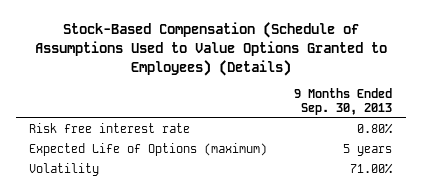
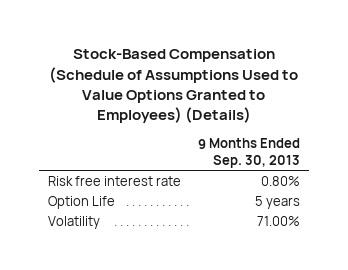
[29,143,268,157] Expected Life of Options (maximum) -> [47,195,115,209] Option Life

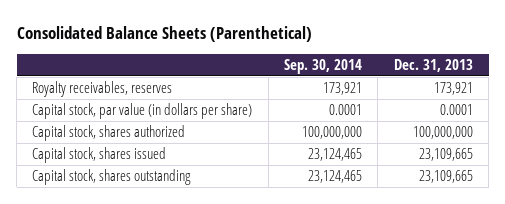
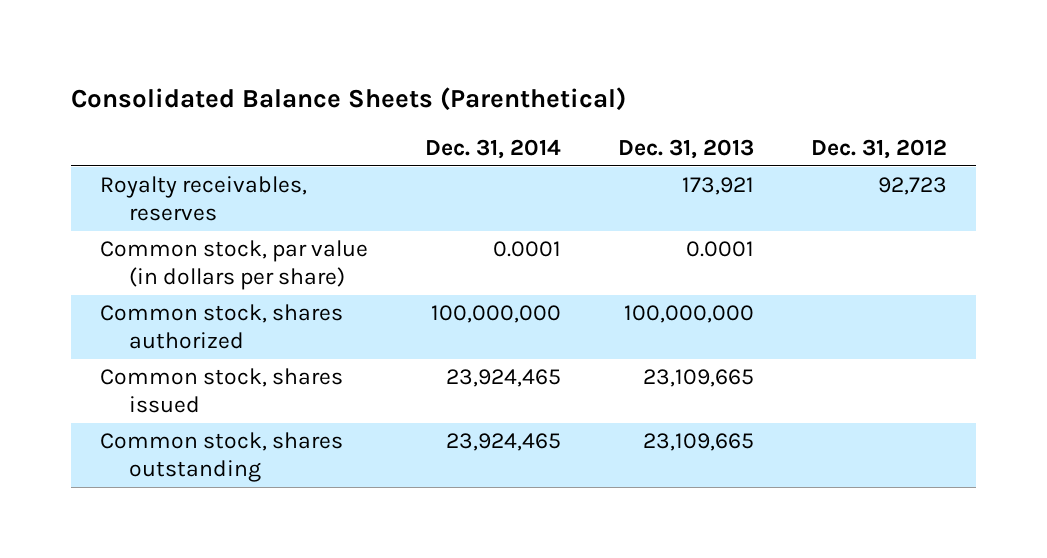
[284,59,363,75] Sep. 30, 2014 -> none
none -> [424,138,561,159] Dec. 31, 2014
none -> [811,138,948,159] Dec. 31, 2012
[32,103,253,120] Capital stock, par value (in dollars per share) -> [99,240,368,290] Common stock, par value (in dollars per share)
[32,125,186,142] Capital stock, shares authorized -> [99,304,343,349] Common stock, shares authorized
[32,147,167,164] Capital stock, shares issued -> [99,368,343,413] Common stock, shares issued
[32,169,192,186] Capital stock, shares outstanding -> [99,432,343,482] Common stock, shares outstanding

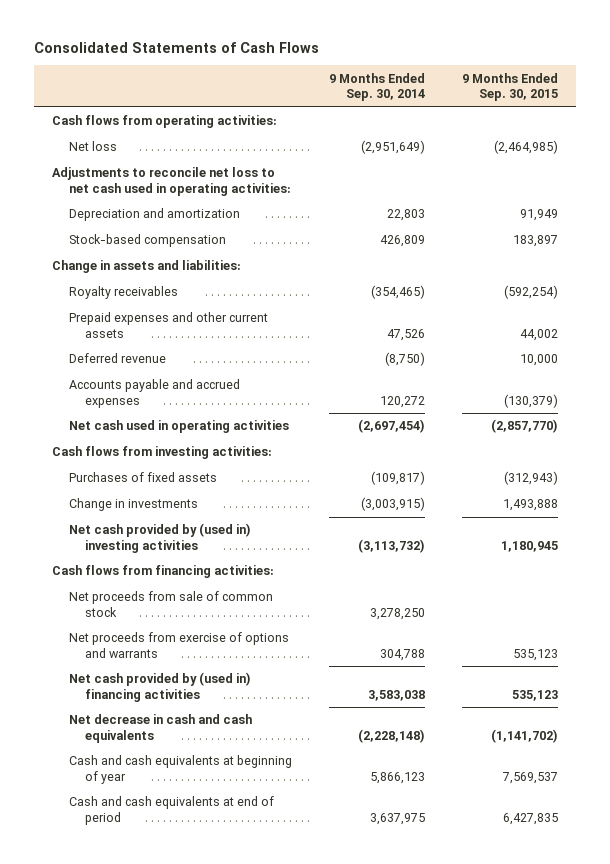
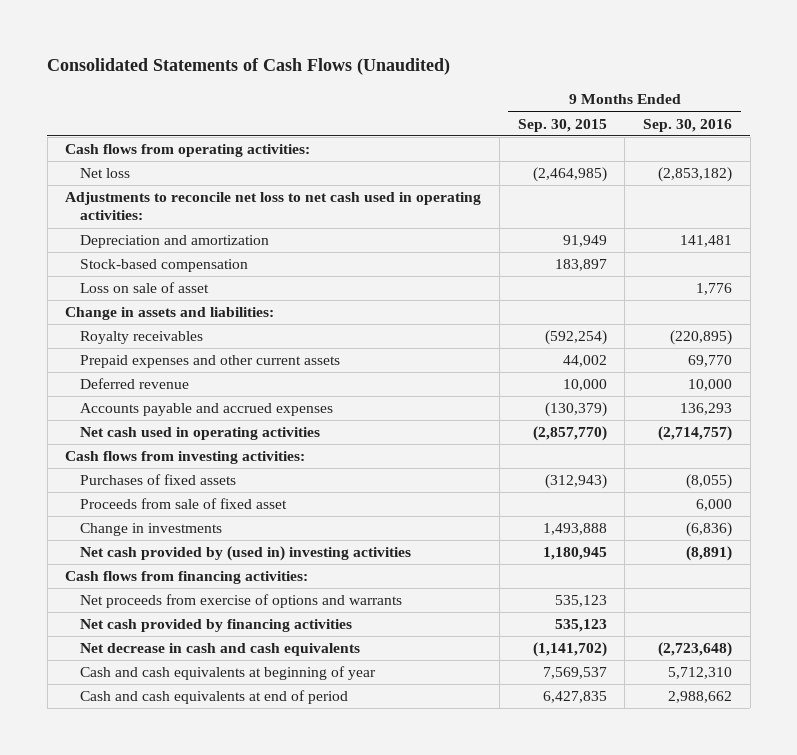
[33,41,319,53] Consolidated Statements of Cash Flows -> [47,58,451,76] Consolidated Statements of Cash Flows (Unaudited)
[328,72,425,102] 9 Months Ended Sep. 30, 2014 -> none
none -> [642,118,732,132] Sep. 30, 2016
none -> [79,282,209,294] Loss on sale of asset
none -> [79,498,287,510] Proceeds from sale of fixed asset
[68,591,273,617] Net proceeds from sale of common stock -> none
[68,672,251,702] Net cash provided by (used in) financing activities -> [79,619,352,633] Net cash provided by financing activities

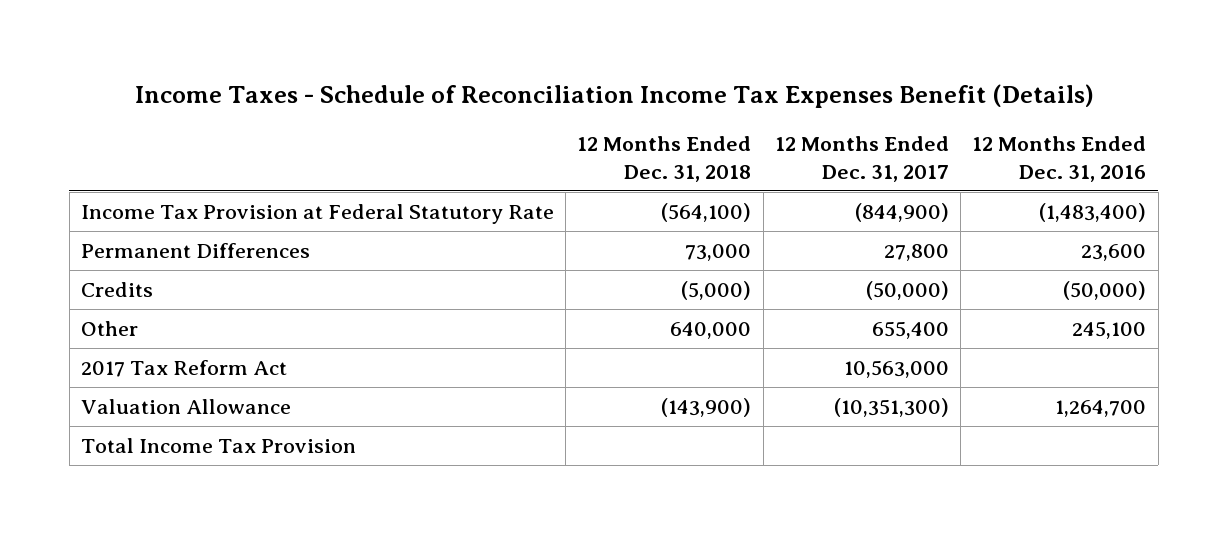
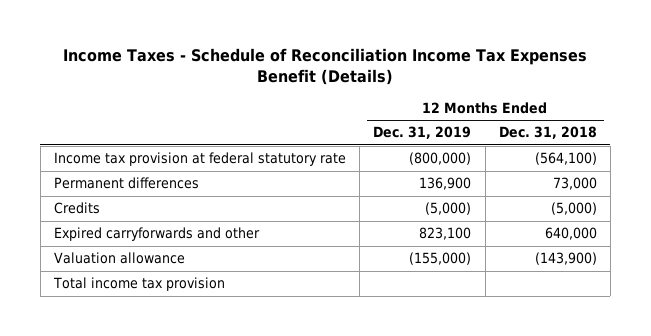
[774,136,949,182] 12 Months Ended Dec. 31, 2017 -> none
[972,136,1147,182] 12 Months Ended Dec. 31, 2016 -> none
none -> [373,126,472,140] Dec. 31, 2019
[81,203,555,224] Income Tax Provision at Federal Statutory Rate -> [54,152,347,167] Income tax provision at federal statutory rate
[81,242,311,258] Permanent Differences -> [54,177,200,190] Permanent differences
[81,359,288,377] 2017 Tax Reform Act -> none
[81,320,139,336] Other -> [54,227,261,242] Expired carryforwards and other
[81,398,292,414] Valuation Allowance -> [54,252,186,265] Valuation allowance
[81,437,357,453] Total Income Tax Provision -> [53,277,226,292] Total income tax provision

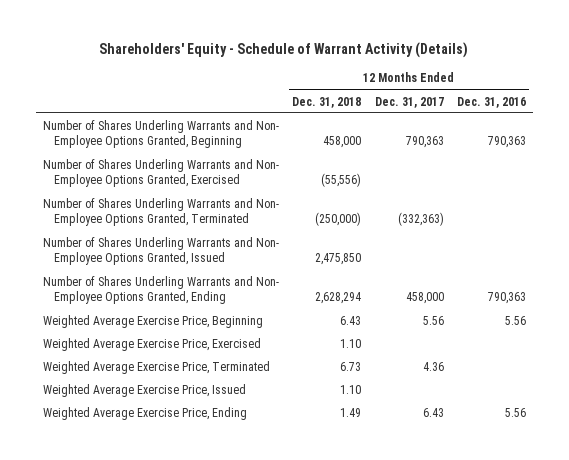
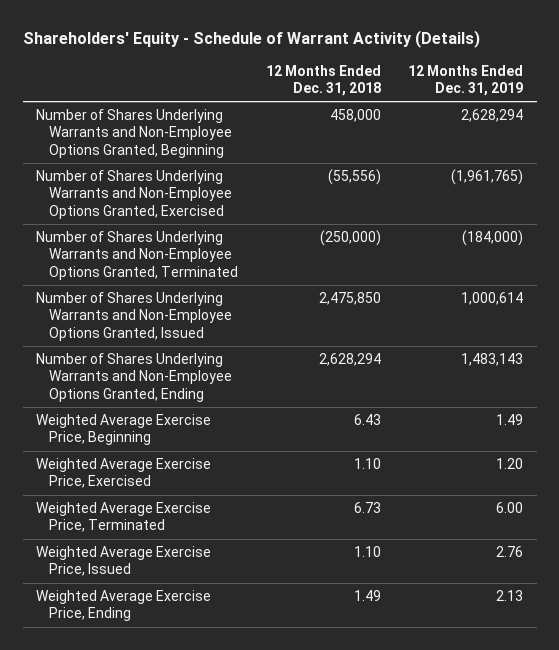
[374,96,444,108] Dec. 31, 2017 -> none
[457,96,527,108] Dec. 31, 2016 -> none
none -> [407,64,523,97] 12 Months Ended Dec. 31, 2019
[42,119,279,149] Number of Shares Underling Warrants and Non- Employee Options Granted, Beginning -> [36,109,233,158] Number of Shares Underlying Warrants and Non-Employee Options Granted, Beginning
[42,158,279,188] Number of Shares Underling Warrants and Non- Employee Options Granted, Exercised -> [36,170,233,219] Number of Shares Underlying Warrants and Non-Employee Options Granted, Exercised
[42,197,279,227] Number of Shares Underling Warrants and Non- Employee Options Granted, Terminated -> [36,231,239,280] Number of Shares Underlying Warrants and Non-Employee Options Granted, Terminated
[42,236,279,266] Number of Shares Underling Warrants and Non- Employee Options Granted, Issued -> [36,292,233,341] Number of Shares Underlying Warrants and Non-Employee Options Granted, Issued
[42,275,279,305] Number of Shares Underling Warrants and Non- Employee Options Granted, Ending -> [36,353,233,402] Number of Shares Underlying Warrants and Non-Employee Options Granted, Ending

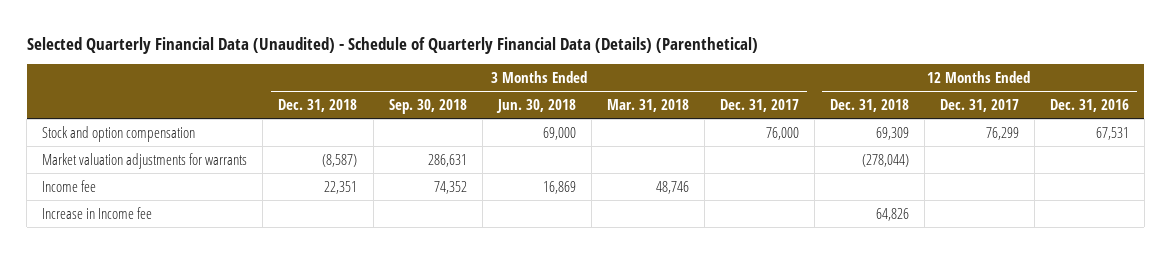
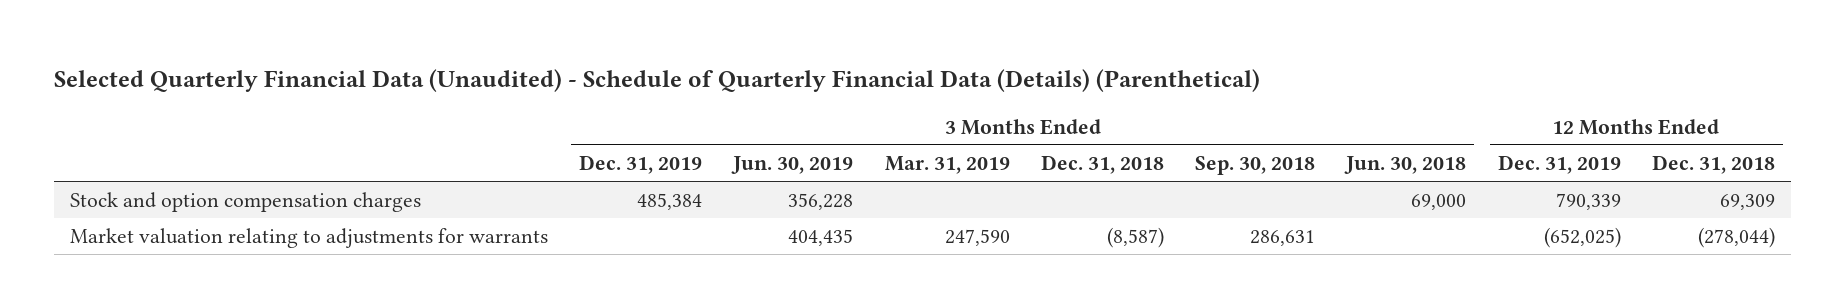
[606,98,689,112] Mar. 31, 2018 -> none
[719,98,799,112] Dec. 31, 2017 -> none
[939,98,1019,112] Dec. 31, 2017 -> none
[1049,98,1129,112] Dec. 31, 2016 -> none
none -> [579,155,703,175] Dec. 31, 2019
none -> [731,156,854,175] Jun. 30, 2019
none -> [884,156,1010,175] Mar. 31, 2019
none -> [1497,155,1621,175] Dec. 31, 2019
[42,179,97,192] Income fee -> none
[42,206,153,219] Increase in Income fee -> none
[42,125,196,142] Stock and option compensation -> [69,192,421,213] Stock and option compensation charges
[42,152,248,169] Market valuation adjustments for warrants -> [69,228,548,249] Market valuation relating to adjustments for warrants

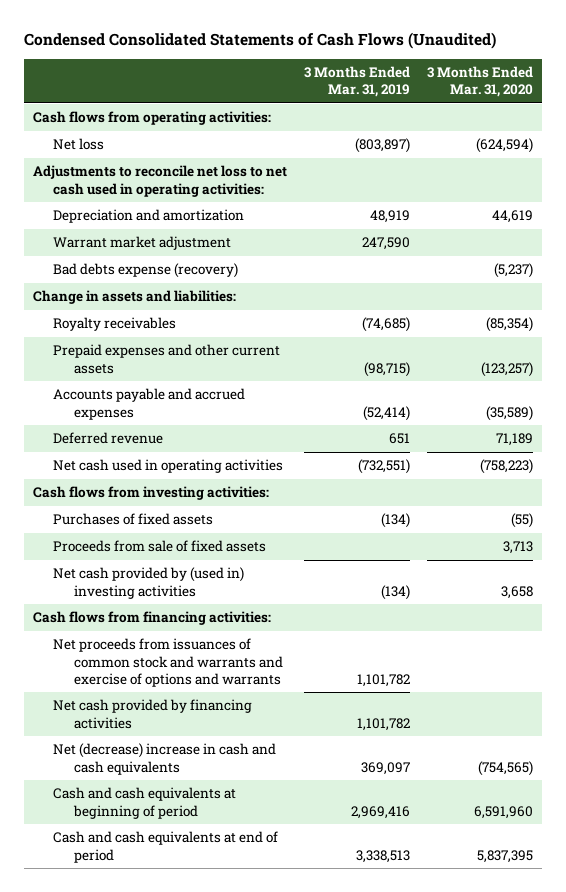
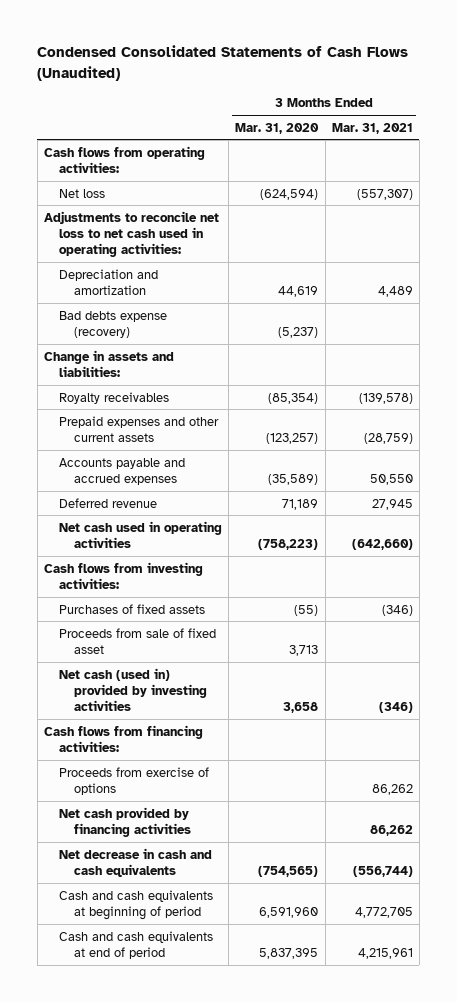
[303,66,410,98] 3 Months Ended Mar. 31, 2019 -> none
none -> [331,122,413,134] Mar. 31, 2021
[53,236,232,251] Warrant market adjustment -> none
[53,540,267,553] Proceeds from sale of fixed assets -> [59,627,217,654] Proceeds from sale of fixed asset
[53,567,245,599] Net cash provided by (used in) investing activities -> [59,667,208,712] Net cash (used in) provided by investing activities
[53,638,283,687] Net proceeds from issuances of common stock and warrants and exercise of options and warrants -> [59,766,210,795] Proceeds from exercise of options
[53,743,277,775] Net (decrease) increase in cash and cash equivalents -> [59,847,213,877] Net decrease in cash and cash equivalents

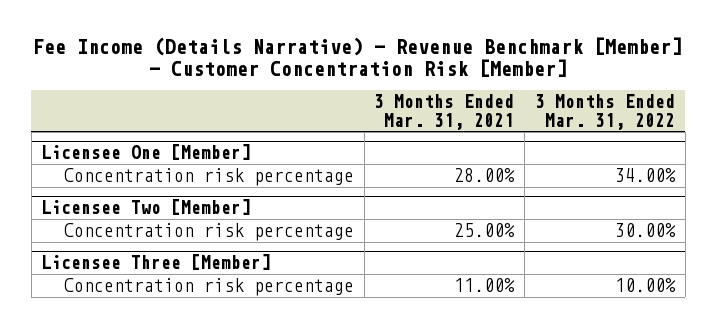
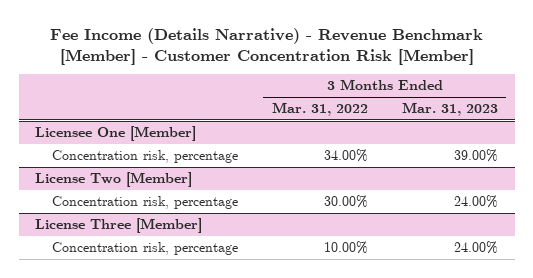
[374,94,515,130] 3 Months Ended Mar. 31, 2021 -> none
none -> [401,102,498,117] Mar. 31, 2023
[63,168,354,187] Concentration risk percentage -> [52,150,239,164] Concentration risk, percentage
[41,199,252,216] Licensee Two [Member] -> [35,172,193,188] License Two [Member]
[63,223,354,242] Concentration risk percentage -> [52,196,239,210] Concentration risk, percentage
[41,254,272,271] Licensee Three [Member] -> [35,218,203,234] License Three [Member]
[63,278,354,297] Concentration risk percentage -> [52,242,239,256] Concentration risk, percentage

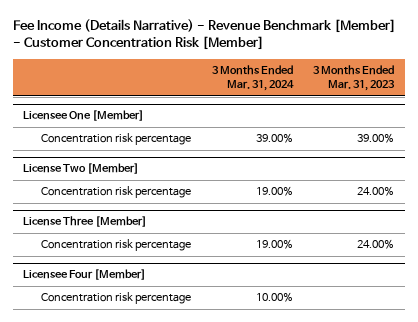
[271,102,368,117] Mar. 31, 2022 -> none
none -> [211,65,294,92] 3 Months Ended Mar. 31, 2024
[52,150,239,164] Concentration risk, percentage -> [40,133,191,146] Concentration risk percentage
[52,196,239,210] Concentration risk, percentage -> [40,186,191,199] Concentration risk percentage
[52,242,239,256] Concentration risk, percentage -> [40,239,191,252] Concentration risk percentage
none -> [23,269,147,281] Licensee Four [Member]
none -> [40,292,191,305] Concentration risk percentage

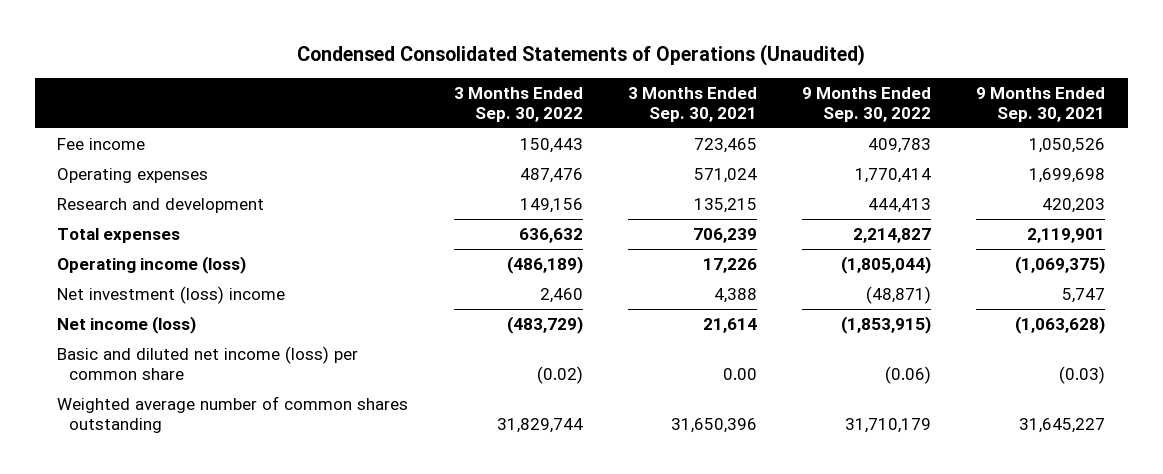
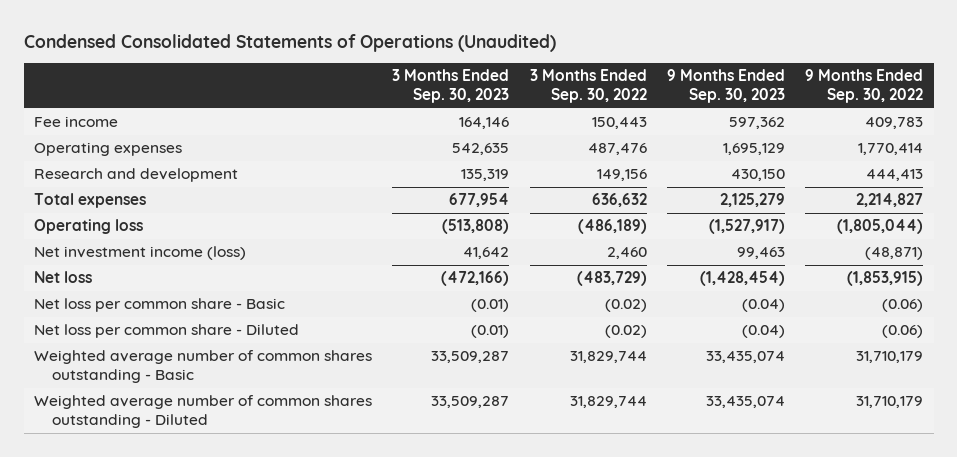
[627,87,757,122] 3 Months Ended Sep. 30, 2021 -> none
[976,87,1106,122] 9 Months Ended Sep. 30, 2021 -> none
none -> [392,69,510,104] 3 Months Ended Sep. 30, 2023
none -> [667,69,786,104] 9 Months Ended Sep. 30, 2023
[57,255,247,274] Operating income (loss) -> [34,219,144,235] Operating loss
[57,285,286,304] Net investment (loss) income -> [34,246,247,261] Net investment income (loss)
[57,315,197,334] Net income (loss) -> [34,271,93,284] Net loss
[57,345,359,380] Basic and diluted net income (loss) per common share -> [34,298,286,313] Net loss per common share - Basic
none -> [34,324,300,339] Net loss per common share - Diluted
[57,395,409,433] Weighted average number of common shares outstanding -> [34,350,373,384] Weighted average number of common shares outstanding - Basic
none -> [34,395,373,429] Weighted average number of common shares outstanding - Diluted

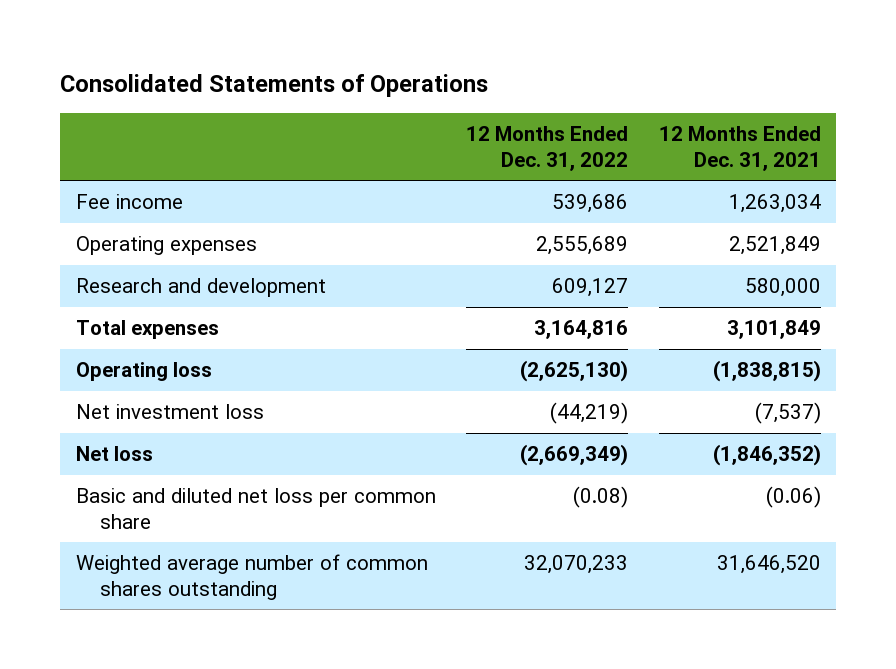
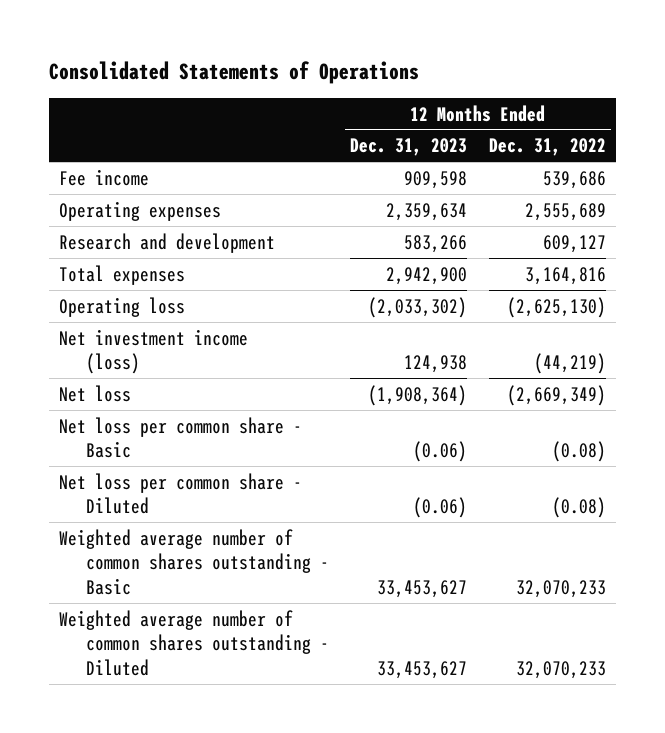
[658,126,821,171] 12 Months Ended Dec. 31, 2021 -> none
none -> [350,138,468,157] Dec. 31, 2023
[75,404,264,420] Net investment loss -> [59,328,249,375] Net investment income (loss)
[75,488,436,529] Basic and diluted net loss per common share -> [59,416,303,459] Net loss per common share - Basic
none -> [59,472,303,515] Net loss per common share - Diluted
[75,554,428,600] Weighted average number of common shares outstanding -> [59,528,329,595] Weighted average number of common shares outstanding - Basic
none -> [59,609,329,676] Weighted average number of common shares outstanding - Diluted

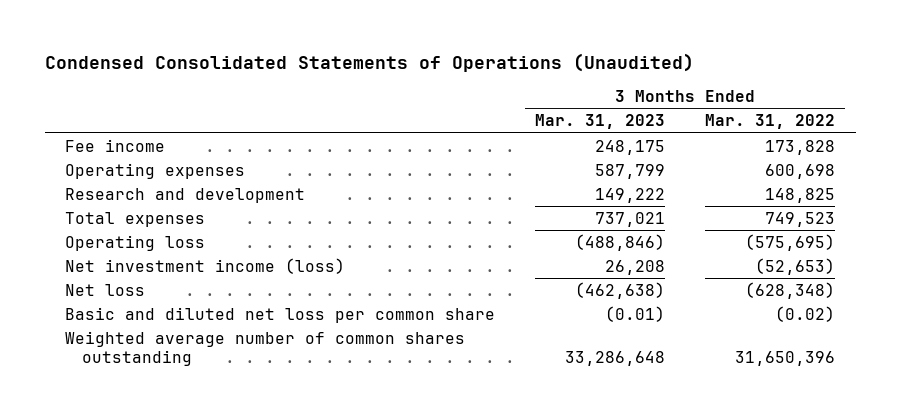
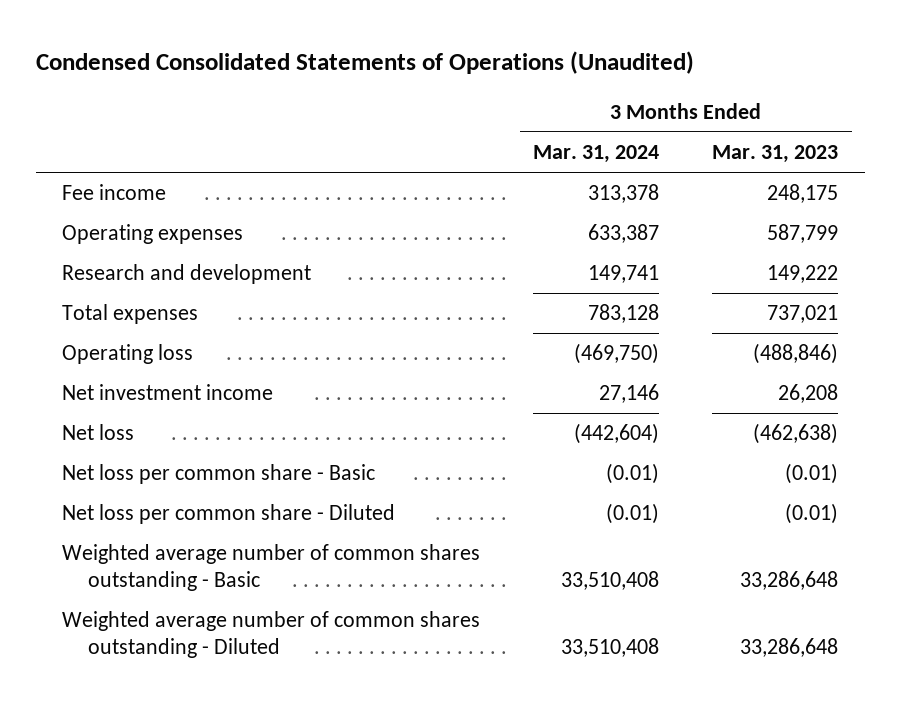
[705,114,836,130] Mar. 31, 2022 -> none
none -> [533,145,660,164] Mar. 31, 2024
[65,257,346,274] Net investment income (loss) -> [62,384,274,401] Net investment income
[65,306,496,323] Basic and diluted net loss per common share -> [62,464,376,485] Net loss per common share - Basic
none -> [62,504,396,525] Net loss per common share - Diluted
[65,330,466,366] Weighted average number of common shares outstanding -> [62,544,481,592] Weighted average number of common shares outstanding - Basic
none -> [62,611,481,659] Weighted average number of common shares outstanding - Diluted

